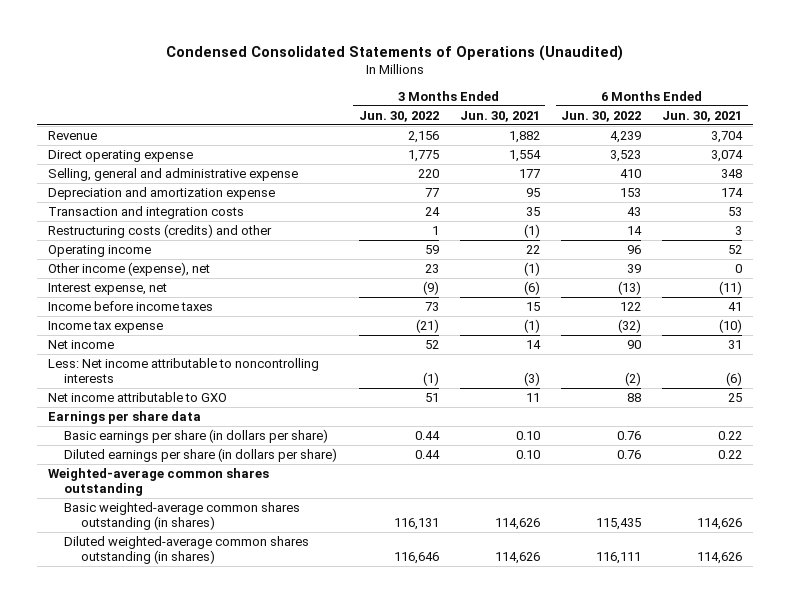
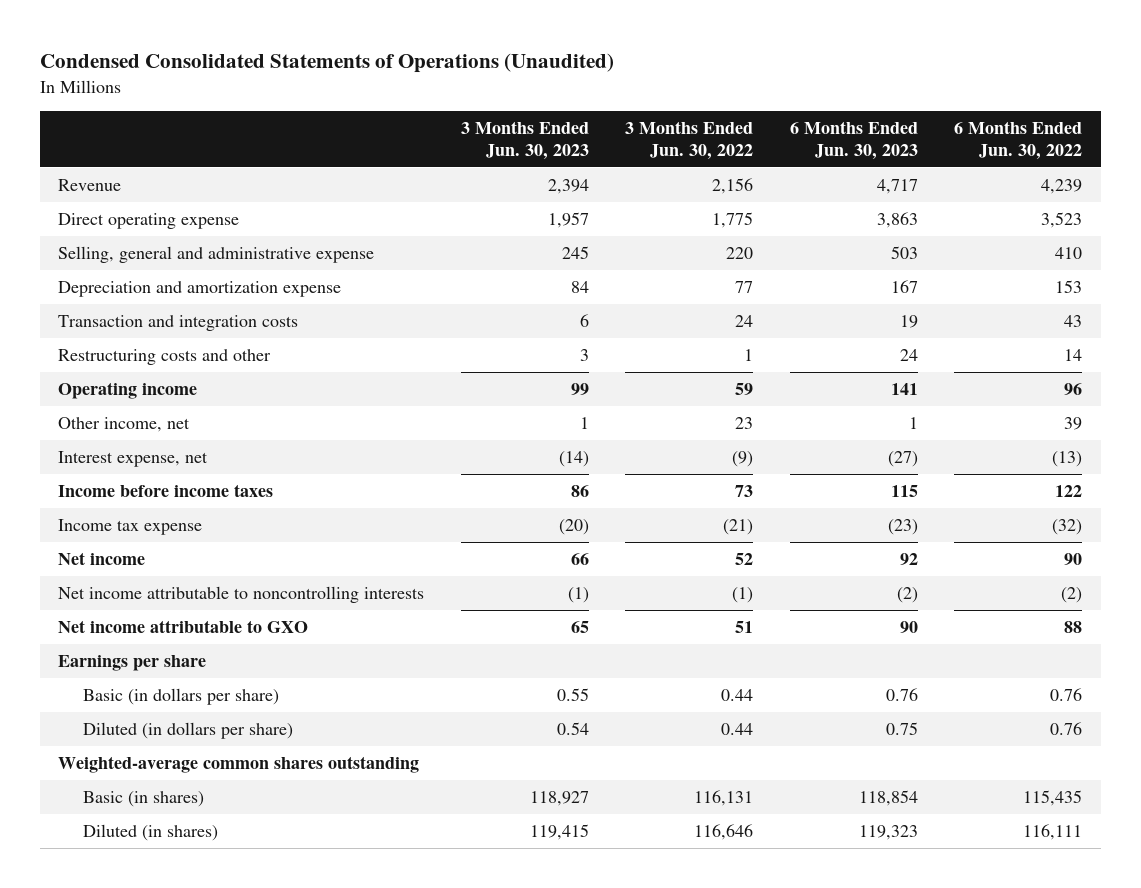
[459,110,540,122] Jun. 30, 2021 -> none
[662,110,743,122] Jun. 30, 2021 -> none
none -> [460,120,589,160] 3 Months Ended Jun. 30, 2023
none -> [789,120,918,160] 6 Months Ended Jun. 30, 2023
[47,223,272,238] Restructuring costs (credits) and other -> [58,348,272,365] Restructuring costs and other
[47,261,210,276] Other income (expense), net -> [58,416,191,432] Other income, net
[47,357,319,383] Less: Net income attributable to noncontrolling interests -> [58,585,425,603] Net income attributable to noncontrolling interests
[47,410,201,424] Earnings per share data -> [58,654,207,671] Earnings per share
[64,428,329,443] Basic earnings per share (in dollars per share) -> [83,687,280,705] Basic (in dollars per share)
[64,447,338,462] Diluted earnings per share (in dollars per share) -> [83,721,294,739] Diluted (in dollars per share)
[64,501,301,530] Basic weighted-average common shares outstanding (in shares) -> [83,790,205,807] Basic (in shares)
[64,535,310,564] Diluted weighted-average common shares outstanding (in shares) -> [83,823,219,841] Diluted (in shares)

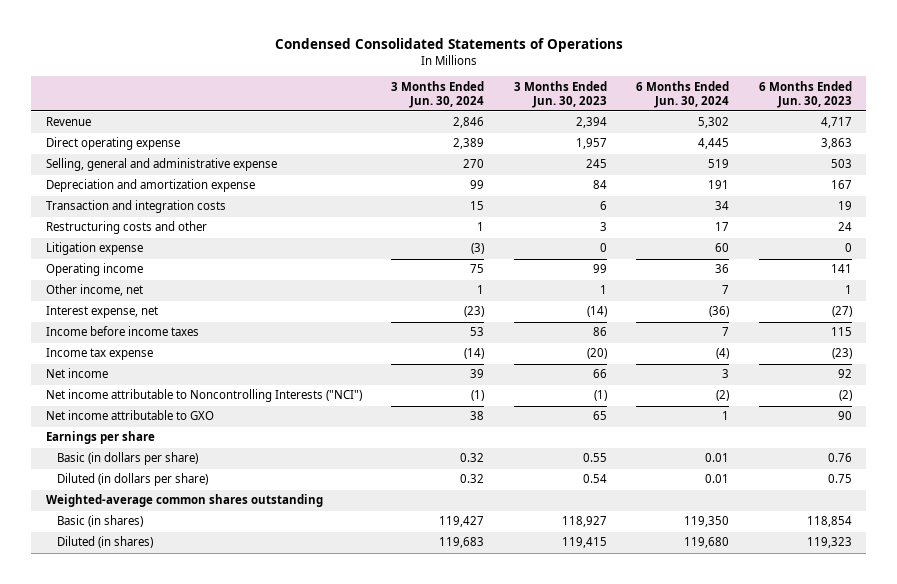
[39,53,614,74] Condensed Consolidated Statements of Operations (Unaudited) -> [274,38,623,53] Condensed Consolidated Statements of Operations
[625,120,754,160] 3 Months Ended Jun. 30, 2022 -> none
[954,120,1083,160] 6 Months Ended Jun. 30, 2022 -> none
none -> [391,80,485,108] 3 Months Ended Jun. 30, 2024
none -> [636,80,730,108] 6 Months Ended Jun. 30, 2024
none -> [45,242,143,256] Litigation expense
[58,585,425,603] Net income attributable to noncontrolling interests -> [45,389,362,403] Net income attributable to Noncontrolling Interests ("NCI")

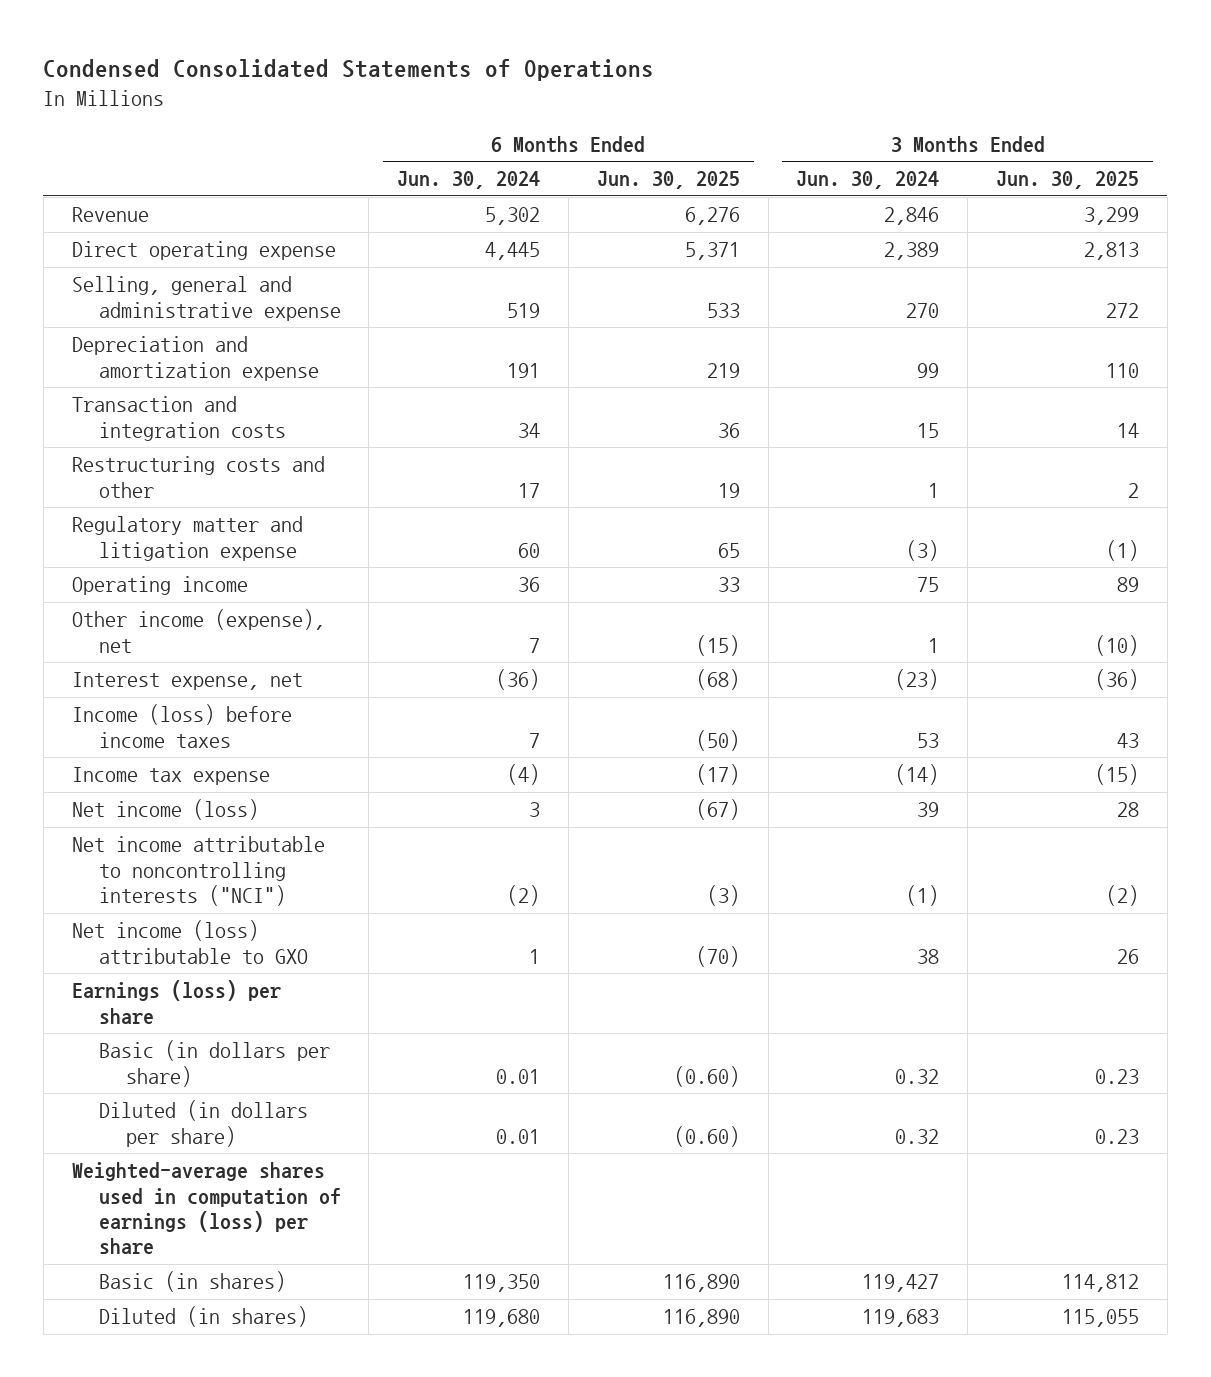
[513,80,607,108] 3 Months Ended Jun. 30, 2023 -> none
[758,80,852,108] 6 Months Ended Jun. 30, 2023 -> none
none -> [596,171,740,190] Jun. 30, 2025
none -> [995,171,1139,190] Jun. 30, 2025
[45,242,143,256] Litigation expense -> none
none -> [71,516,303,561] Regulatory matter and litigation expense
[45,284,143,297] Other income, net -> [71,609,325,653] Other income (expense), net
[45,326,199,337] Income before income taxes -> [71,704,292,748] Income (loss) before income taxes
[45,368,108,379] Net income -> [71,799,259,821] Net income (loss)
[45,389,362,403] Net income attributable to Noncontrolling Interests ("NCI") -> [71,836,325,906] Net income attributable to noncontrolling interests ("NCI")
[45,410,214,421] Net income attributable to GXO -> [71,920,308,964] Net income (loss) attributable to GXO
[45,431,155,445] Earnings per share -> [71,980,281,1024] Earnings (loss) per share
[45,494,323,508] Weighted-average common shares outstanding -> [71,1162,341,1255] Weighted-average shares used in computation of earnings (loss) per share

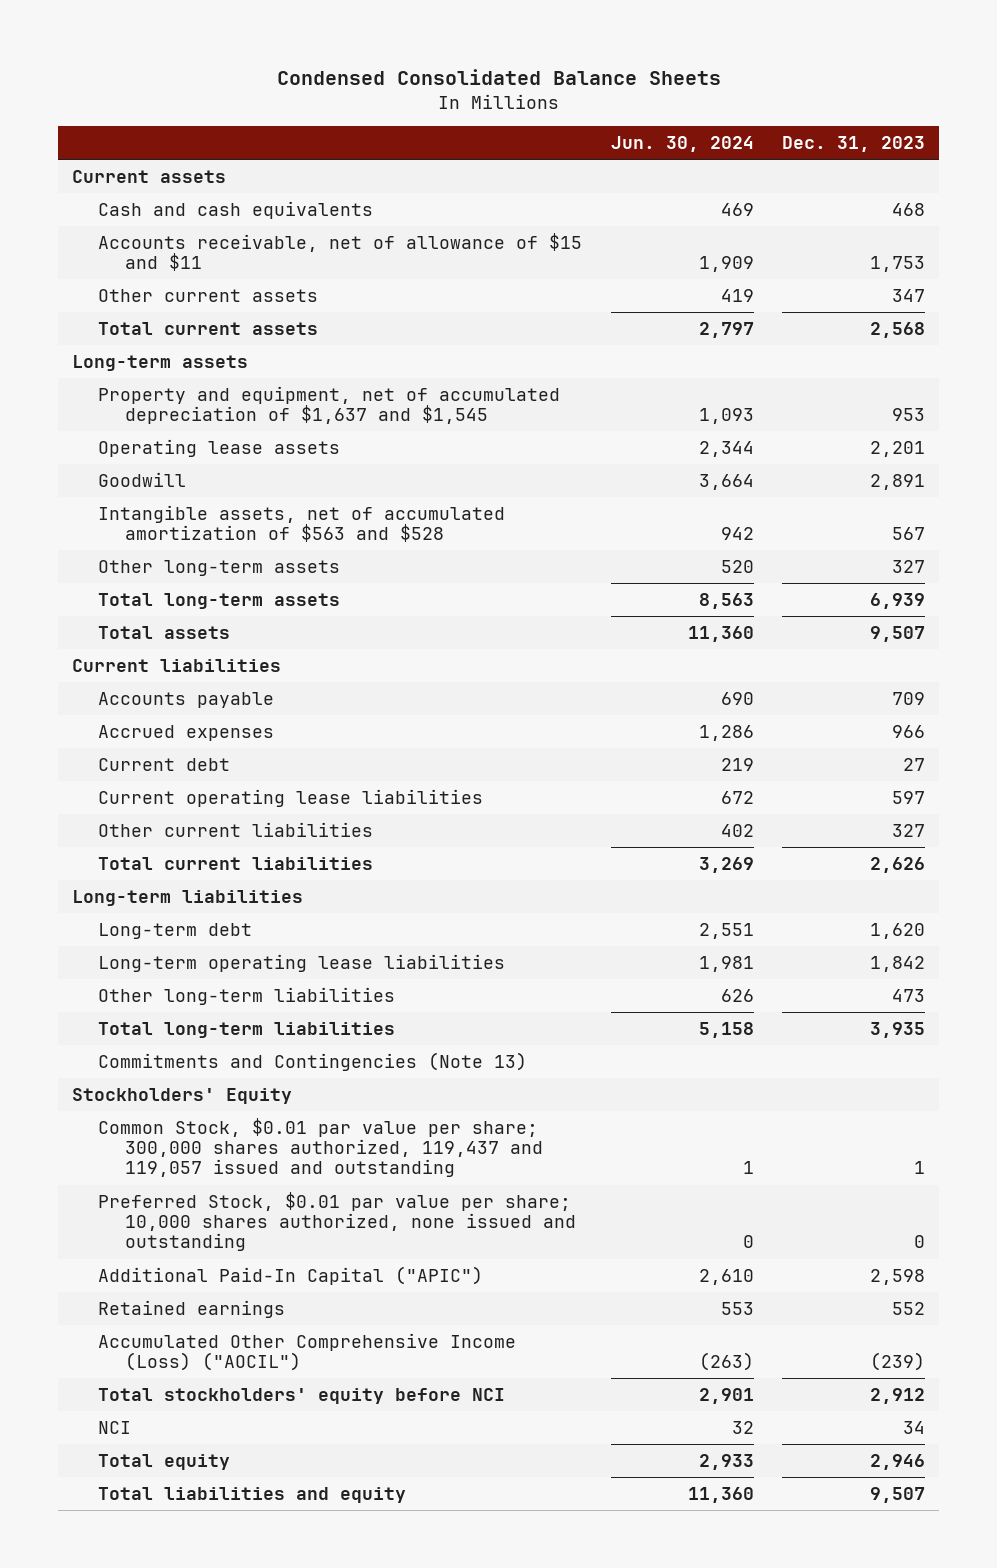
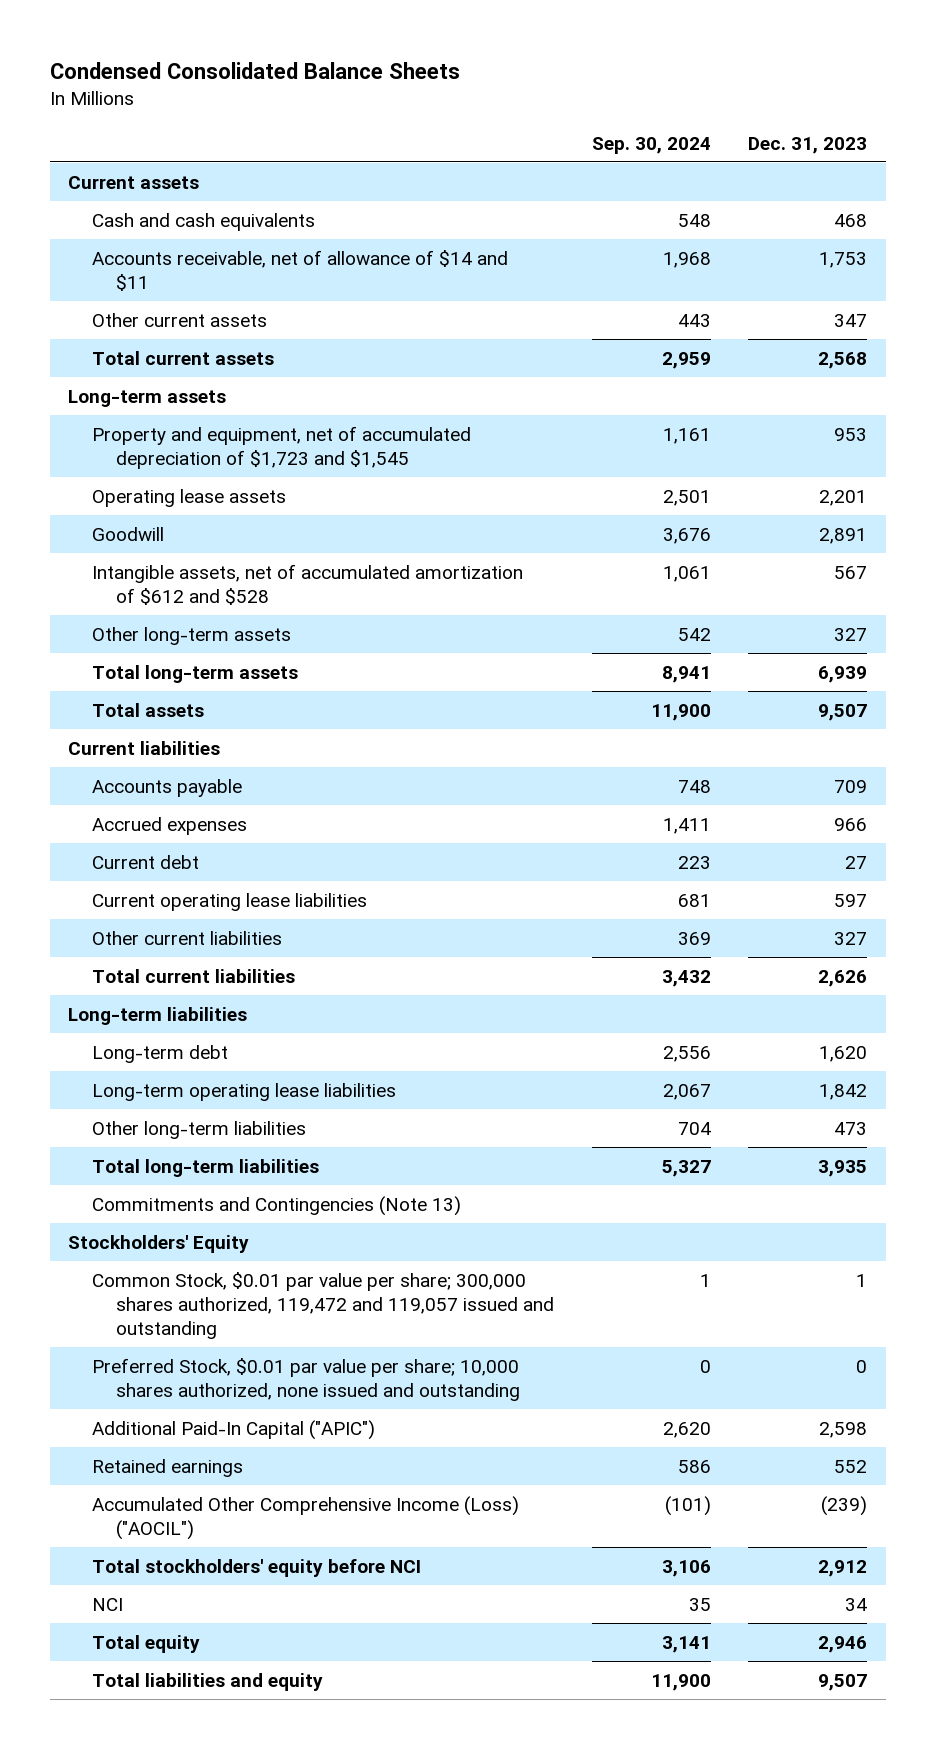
[610,135,754,152] Jun. 30, 2024 -> none
none -> [591,136,711,154] Sep. 30, 2024
[98,232,583,272] Accounts receivable, net of allowance of $15 and $11 -> [92,249,509,291] Accounts receivable, net of allowance of $14 and $11
[98,385,561,425] Property and equipment, net of accumulated depreciation of $1,637 and $1,545 -> [92,425,472,469] Property and equipment, net of accumulated depreciation of $1,723 and $1,545
[98,504,506,543] Intangible assets, net of accumulated amortization of $563 and $528 -> [92,563,524,605] Intangible assets, net of accumulated amortization of $612 and $528
[98,1117,543,1178] Common Stock, $0.01 par value per share; 300,000 shares authorized, 119,437 and 119,057 issued and outstanding -> [92,1271,555,1339] Common Stock, $0.01 par value per share; 300,000 shares authorized, 119,472 and 119,057 issued and outstanding

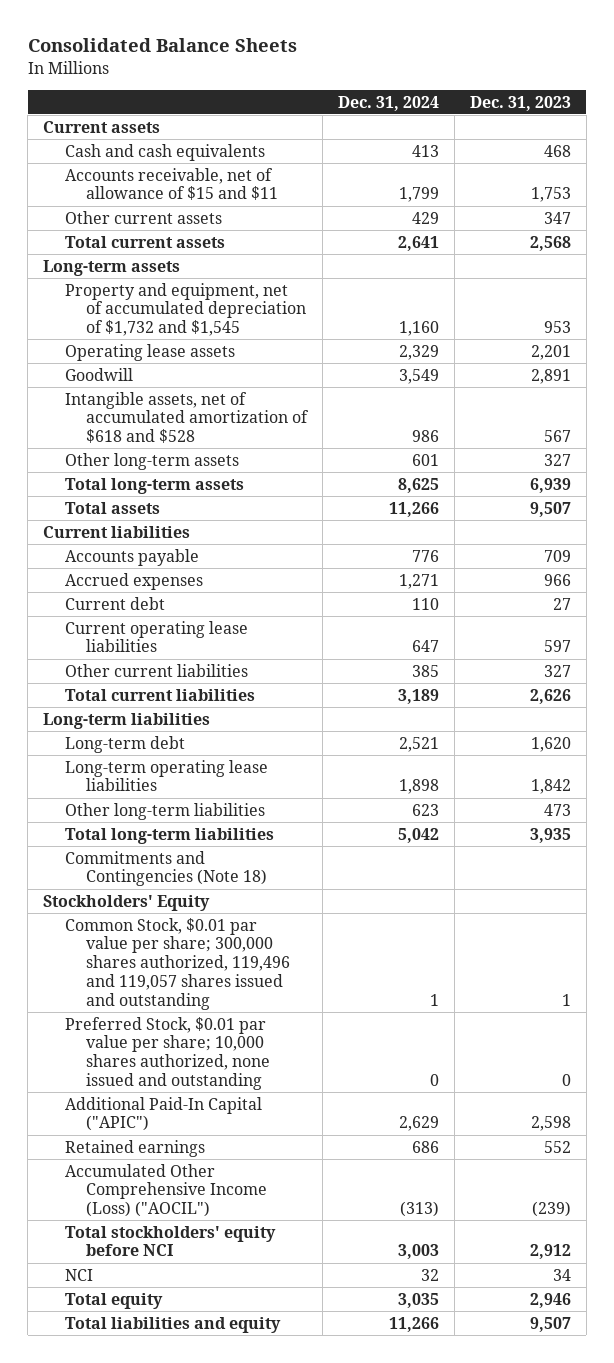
[49,62,460,80] Condensed Consolidated Balance Sheets -> [27,38,297,53] Consolidated Balance Sheets
[591,136,711,154] Sep. 30, 2024 -> none
none -> [338,95,440,111] Dec. 31, 2024
[92,249,509,291] Accounts receivable, net of allowance of $14 and $11 -> [64,167,279,201] Accounts receivable, net of allowance of $15 and $11
[92,425,472,469] Property and equipment, net of accumulated depreciation of $1,723 and $1,545 -> [64,282,307,337] Property and equipment, net of accumulated depreciation of $1,732 and $1,545
[92,563,524,605] Intangible assets, net of accumulated amortization of $612 and $528 -> [64,391,310,444] Intangible assets, net of accumulated amortization of $618 and $528
[92,1195,462,1216] Commitments and Contingencies (Note 13) -> [64,850,268,887] Commitments and Contingencies (Note 18)
[92,1271,555,1339] Common Stock, $0.01 par value per share; 300,000 shares authorized, 119,472 and 119,057 issued and outstanding -> [64,917,291,1010] Common Stock, $0.01 par value per share; 300,000 shares authorized, 119,496 and 119,057 shares issued and outstanding

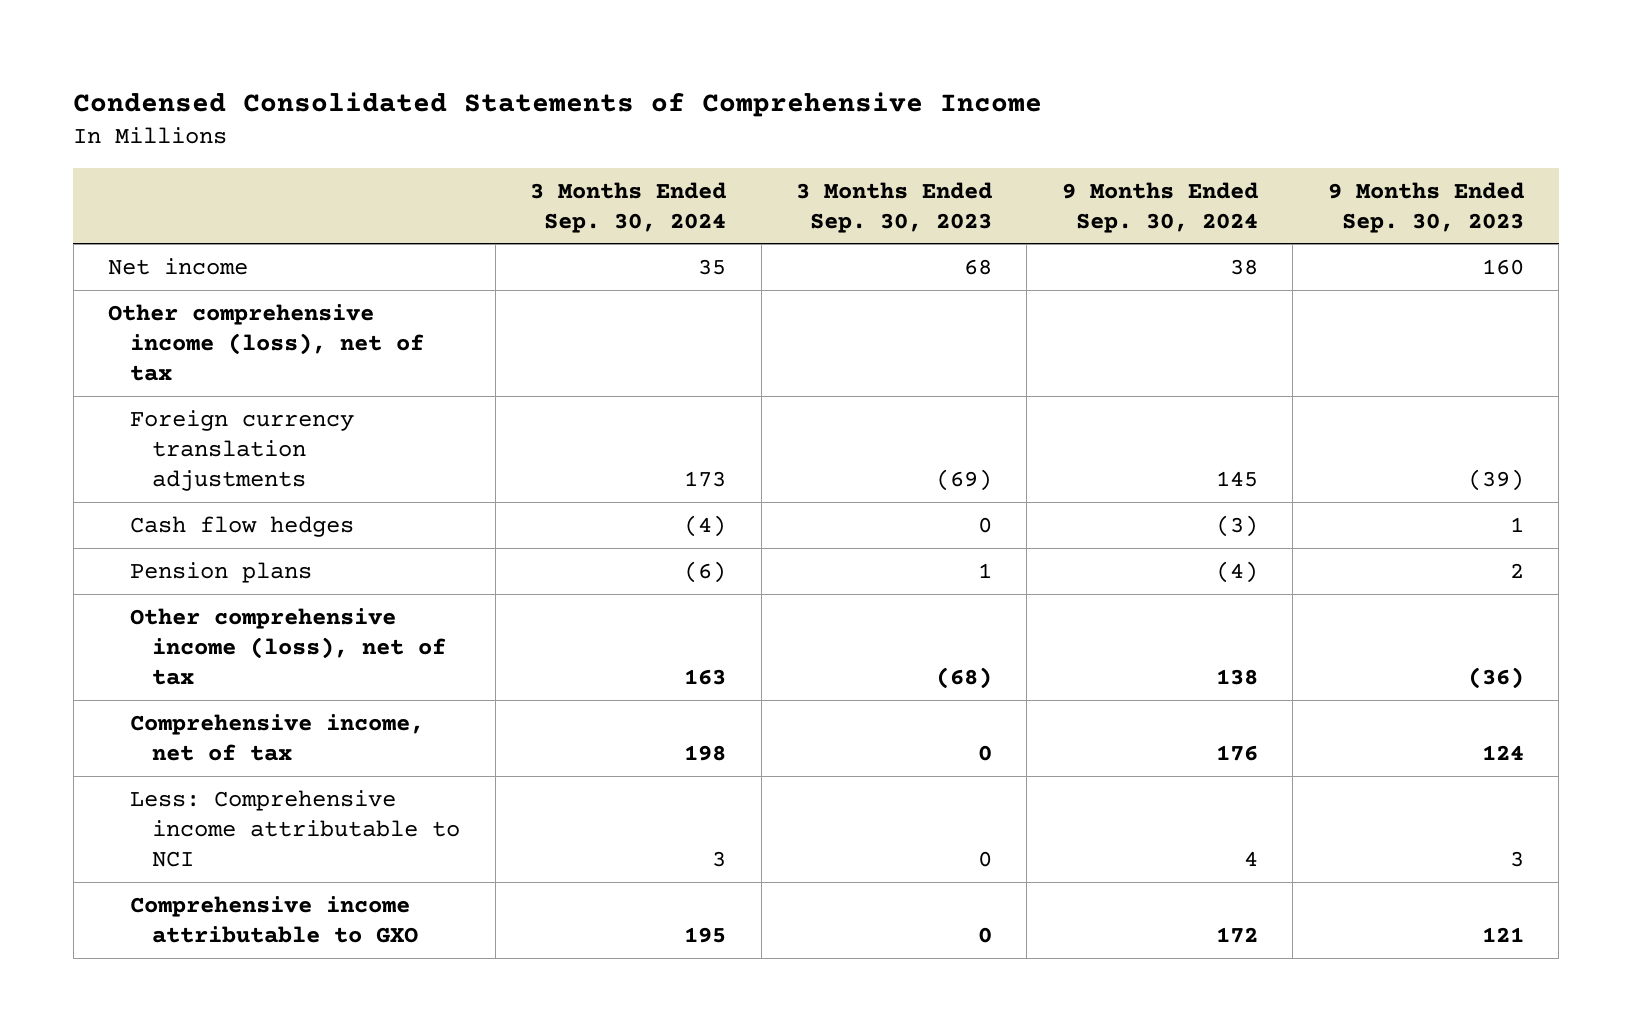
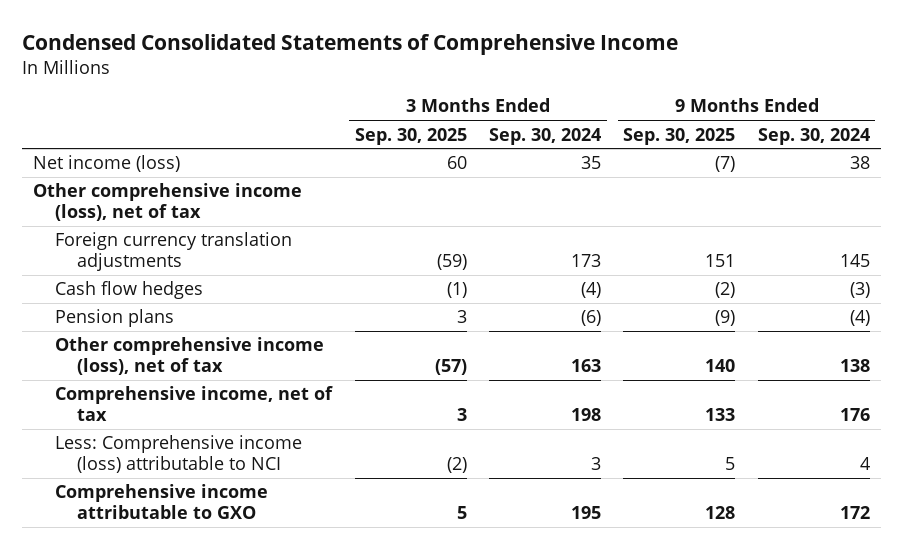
[796,181,993,233] 3 Months Ended Sep. 30, 2023 -> none
[1327,181,1524,233] 9 Months Ended Sep. 30, 2023 -> none
none -> [354,127,467,145] Sep. 30, 2025
none -> [623,127,736,145] Sep. 30, 2025
[108,257,249,275] Net income -> [33,155,181,173] Net income (loss)
[130,789,461,867] Less: Comprehensive income attributable to NCI -> [55,435,303,474] Less: Comprehensive income (loss) attributable to NCI

